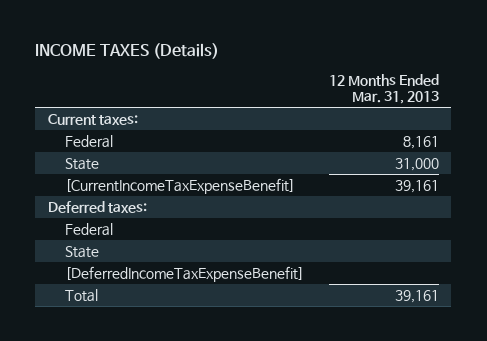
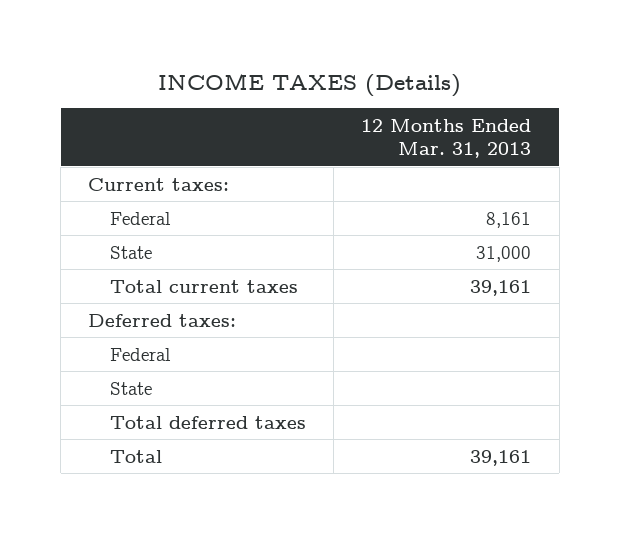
[65,177,296,194] [CurrentIncomeTaxExpenseBenefit] -> [109,279,298,293] Total current taxes
[65,265,305,282] [DeferredIncomeTaxExpenseBenefit] -> [109,415,306,429] Total deferred taxes

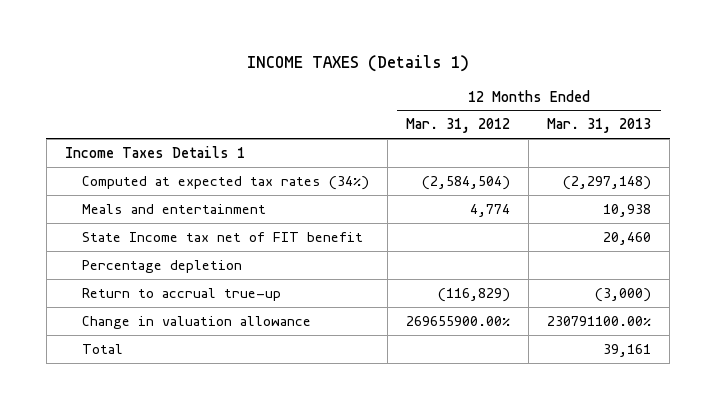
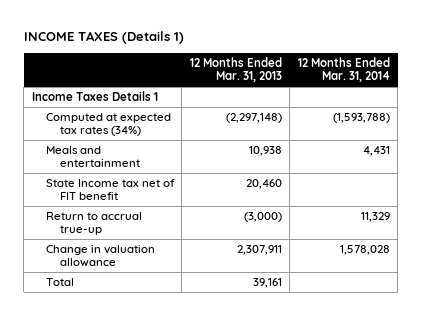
[406,118,511,134] Mar. 31, 2012 -> none
none -> [297,56,390,83] 12 Months Ended Mar. 31, 2014
[82,259,243,273] Percentage depletion -> none
[547,315,652,326] 230791100.00% -> [236,244,282,255] 2,307,911

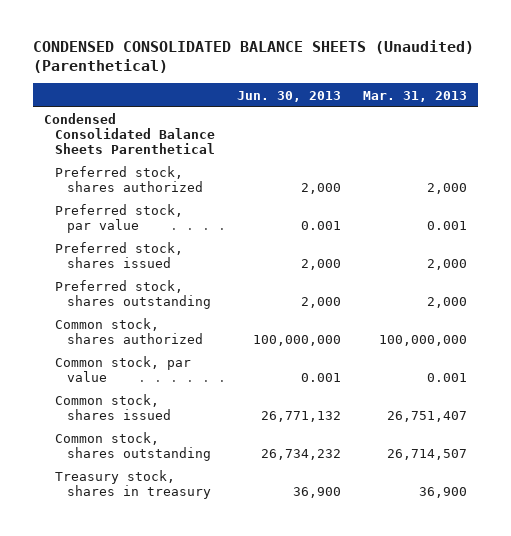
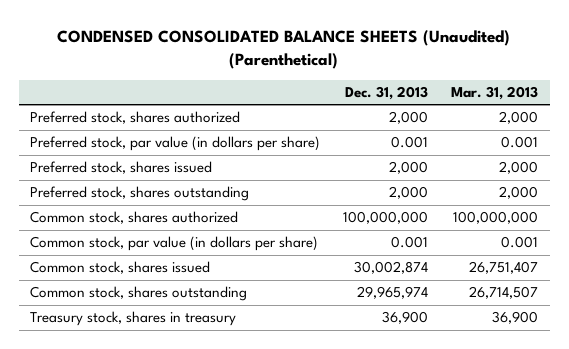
[237,90,342,102] Jun. 30, 2013 -> none
none -> [345,85,429,100] Dec. 31, 2013
[43,113,216,155] Condensed Consolidated Balance Sheets Parenthetical -> none
[55,204,184,234] Preferred stock, par value -> [30,136,321,152] Preferred stock, par value (in dollars per share)
[55,356,192,383] Common stock, par value -> [30,236,319,252] Common stock, par value (in dollars per share)

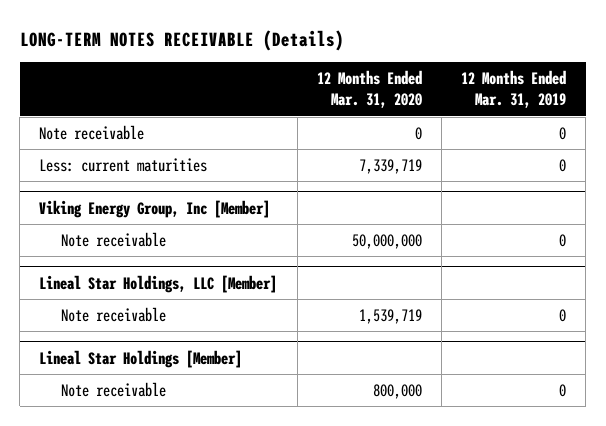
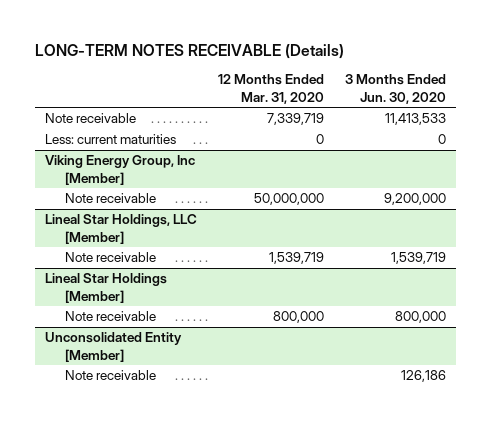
[461,70,567,109] 12 Months Ended Mar. 31, 2019 -> none
none -> [344,74,446,104] 3 Months Ended Jun. 30, 2020
[414,127,422,141] 0 -> [267,113,325,126] 7,339,719
[358,159,422,175] 7,339,719 -> [316,134,325,145] 0
none -> [45,332,183,362] Unconsolidated Entity [Member]
none -> [65,370,157,381] Note receivable

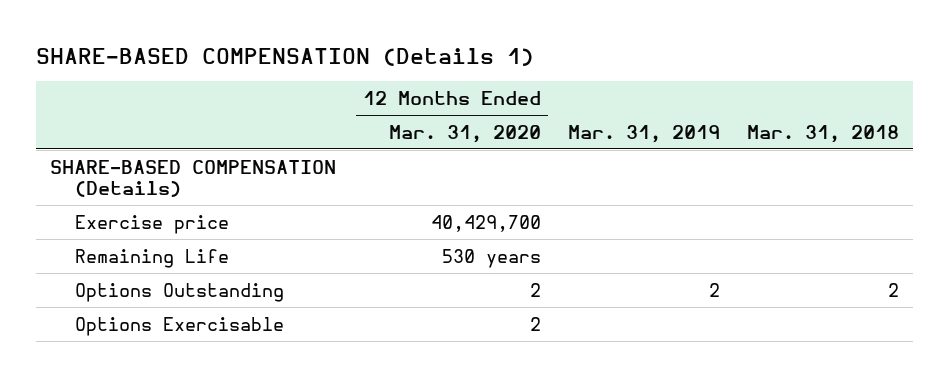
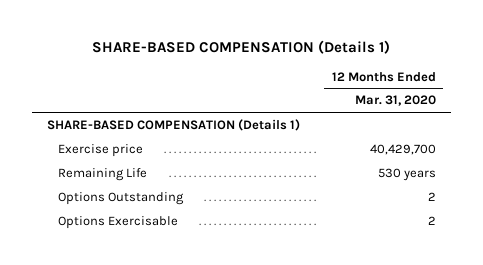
[567,124,720,143] Mar. 31, 2019 -> none
[746,124,899,143] Mar. 31, 2018 -> none
[49,159,336,198] SHARE-BASED COMPENSATION (Details) -> [47,118,301,131] SHARE-BASED COMPENSATION (Details 1)

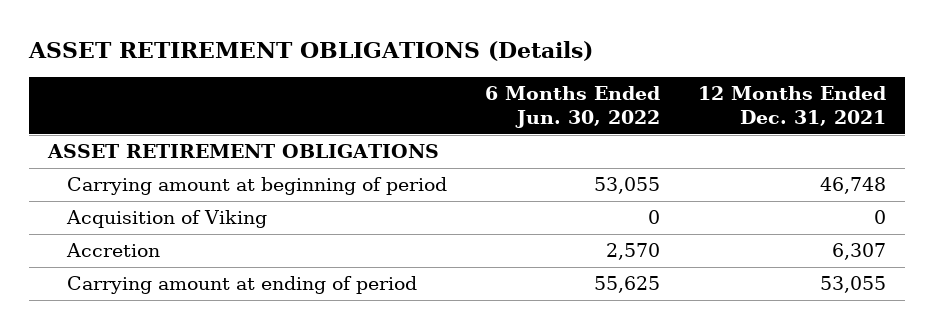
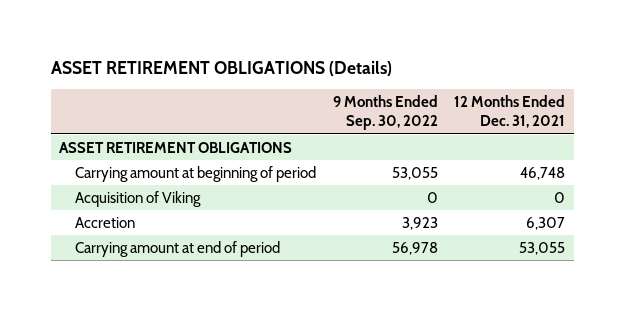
[485,86,661,129] 6 Months Ended Jun. 30, 2022 -> none
none -> [332,95,438,131] 9 Months Ended Sep. 30, 2022
[67,276,418,295] Carrying amount at ending of period -> [74,240,280,257] Carrying amount at end of period

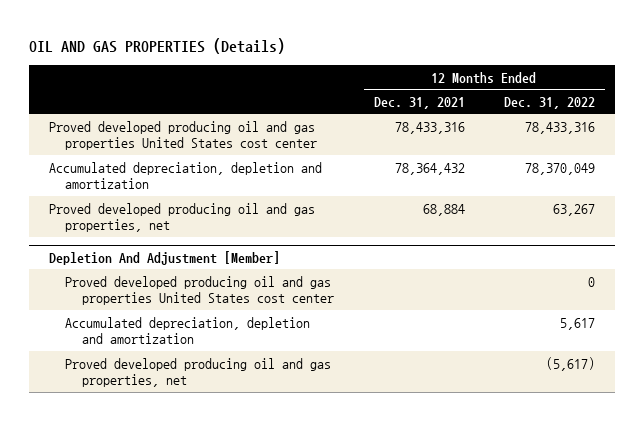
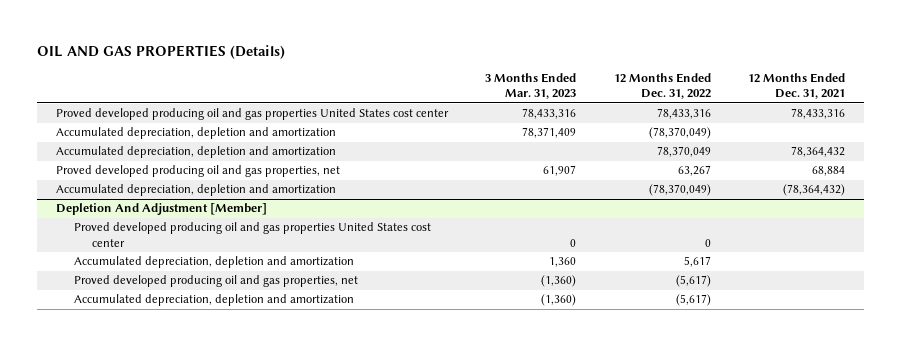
none -> [485,73,577,100] 3 Months Ended Mar. 31, 2023
none -> [55,127,336,140] Accumulated depreciation, depletion and amortization
none -> [55,184,336,197] Accumulated depreciation, depletion and amortization
none -> [73,294,354,307] Accumulated depreciation, depletion and amortization

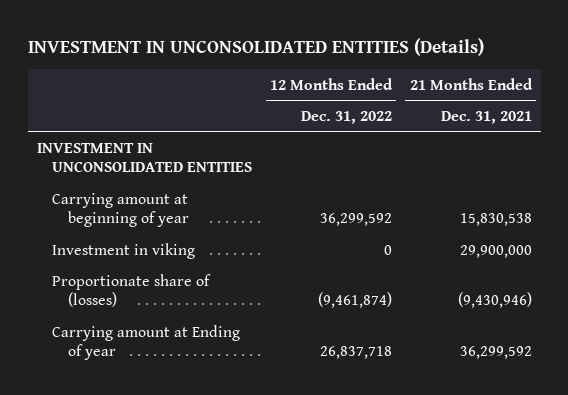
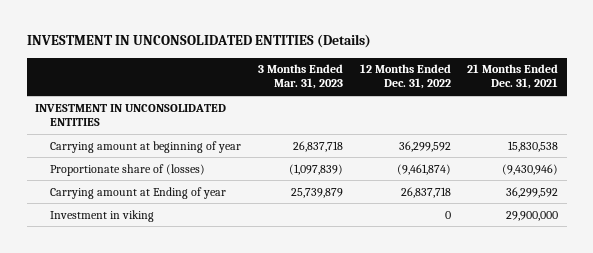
none -> [257,64,343,90] 3 Months Ended Mar. 31, 2023
[52,242,196,259] Investment in viking -> [49,209,154,222] Investment in viking

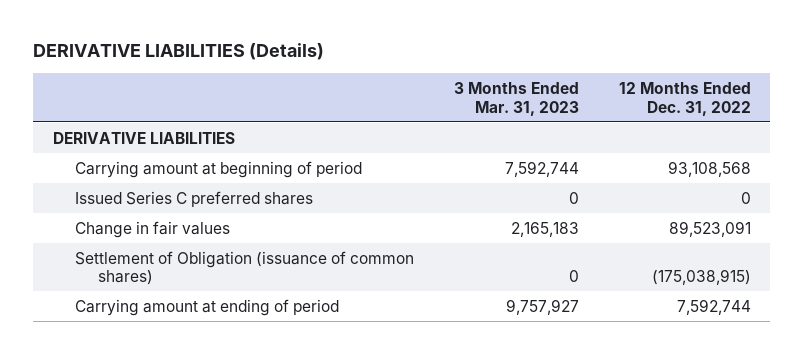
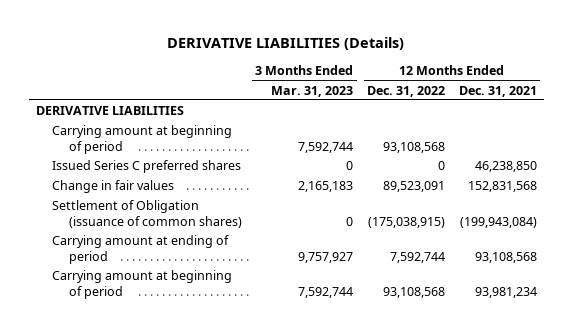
none -> [458,85,537,97] Dec. 31, 2021
none -> [52,270,233,299] Carrying amount at beginning of period

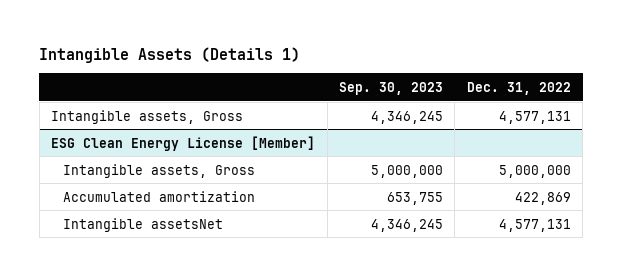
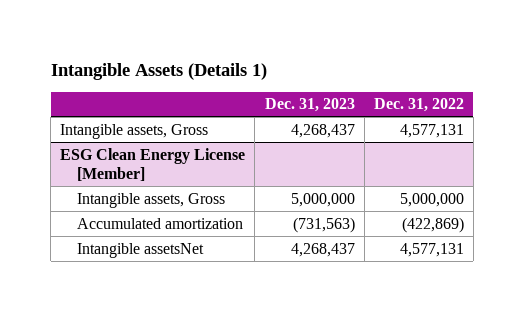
[339,81,444,95] Sep. 30, 2023 -> none
none -> [264,98,355,113] Dec. 31, 2023
[514,191,571,205] 422,869 -> [401,216,464,233] (422,869)

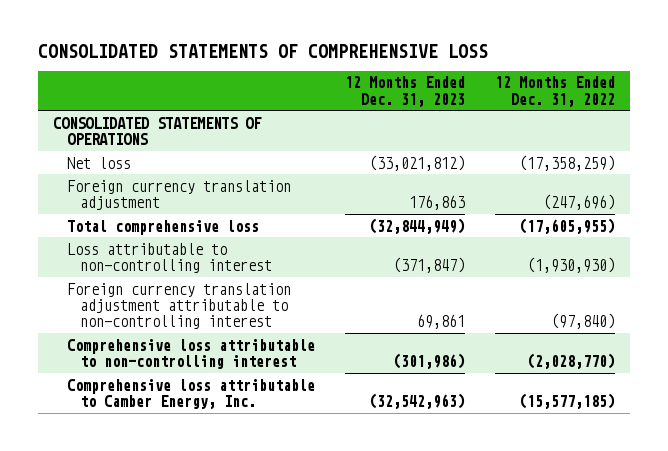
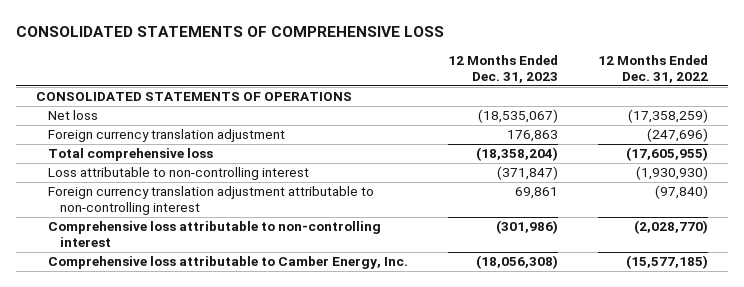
[368,154,465,171] (33,021,812) -> [478,109,559,124] (18,535,067)
[368,217,465,234] (32,844,949) -> [476,147,559,162] (18,358,204)
[368,392,465,409] (32,542,963) -> [476,255,559,270] (18,056,308)

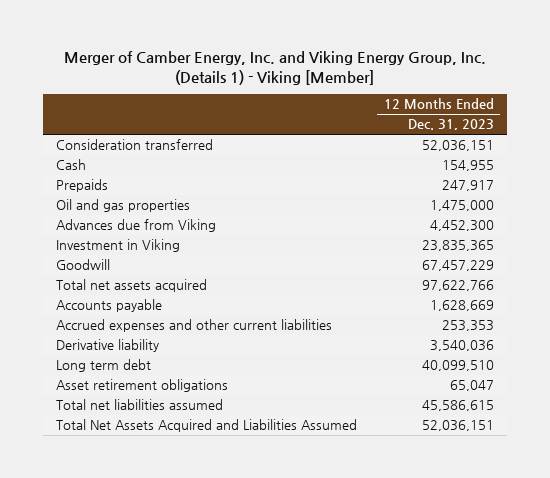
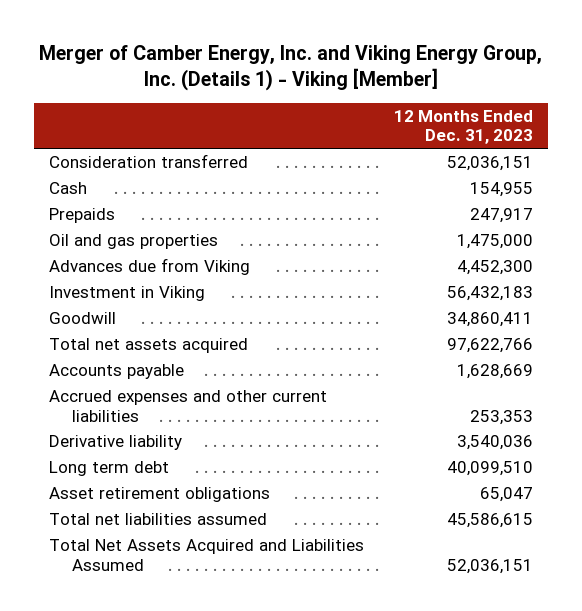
[421,240,494,252] 23,835,365 -> [446,285,533,301] 56,432,183
[421,260,494,272] 67,457,229 -> [446,311,533,327] 34,860,411

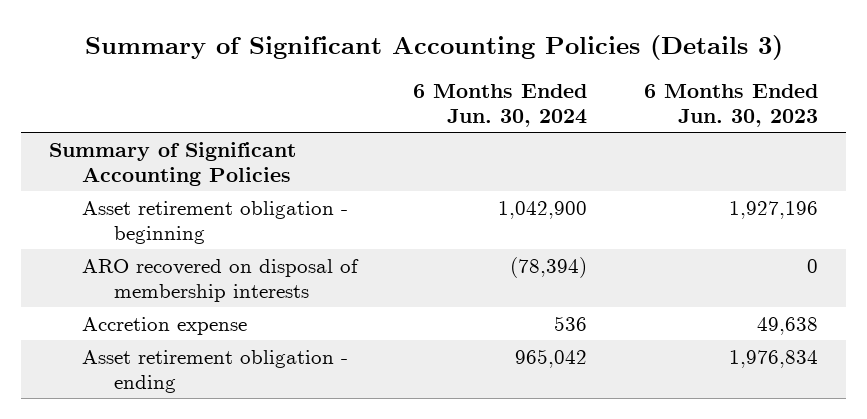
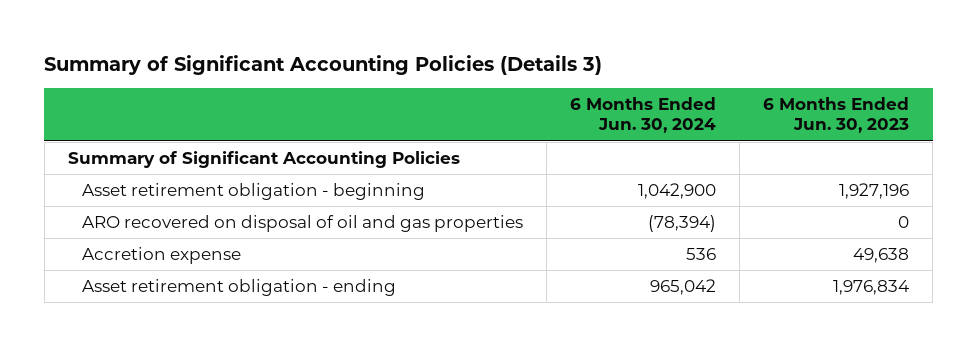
[81,258,359,302] ARO recovered on disposal of membership interests -> [82,215,524,233] ARO recovered on disposal of oil and gas properties

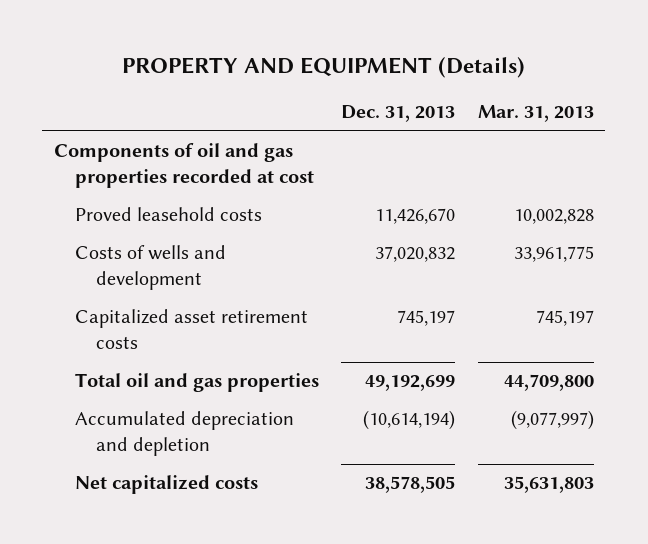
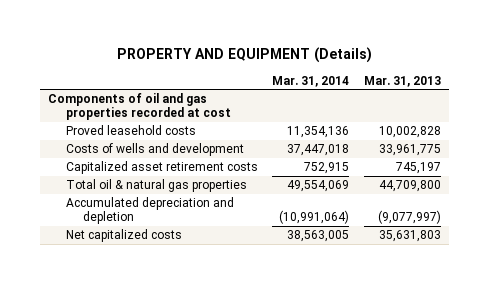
[341,105,456,123] Dec. 31, 2013 -> none
none -> [272,75,350,87] Mar. 31, 2014
[74,373,319,393] Total oil and gas properties -> [65,179,247,193] Total oil & natural gas properties

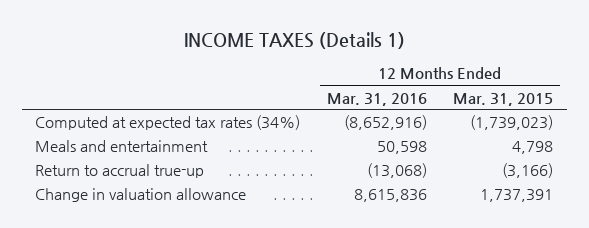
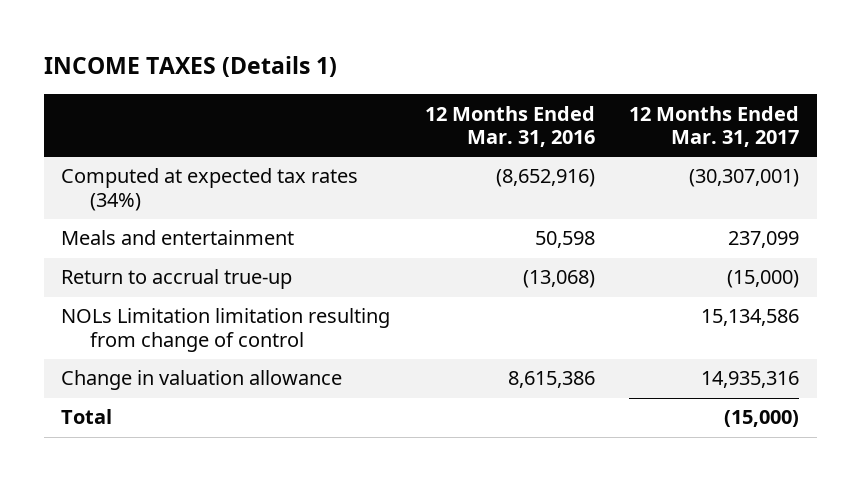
[453,92,554,106] Mar. 31, 2015 -> none
none -> [629,105,800,148] 12 Months Ended Mar. 31, 2017
none -> [60,308,390,352] NOLs Limitation limitation resulting from change of control
[353,189,427,203] 8,615,836 -> [507,371,595,389] 8,615,386
none -> [60,409,112,425] Total

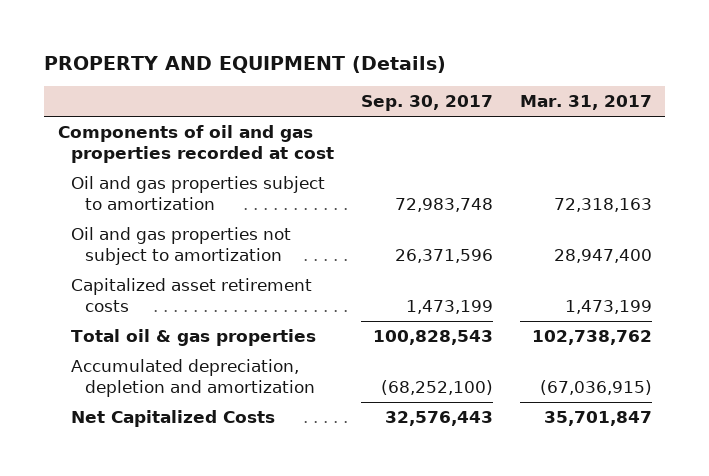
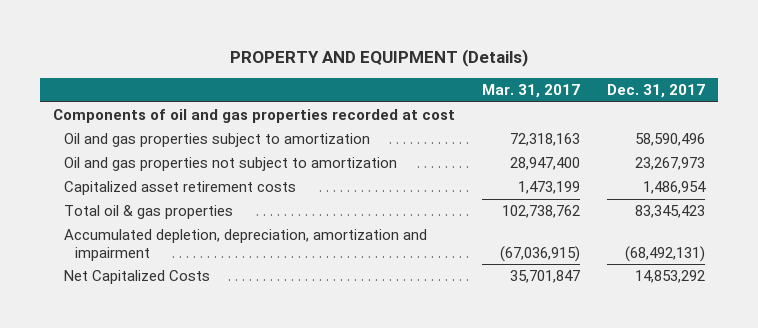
[361,95,494,112] Sep. 30, 2017 -> none
none -> [606,84,705,99] Dec. 31, 2017
[71,359,316,397] Accumulated depreciation, depletion and amortization -> [64,229,428,261] Accumulated depletion, depreciation, amortization and impairment

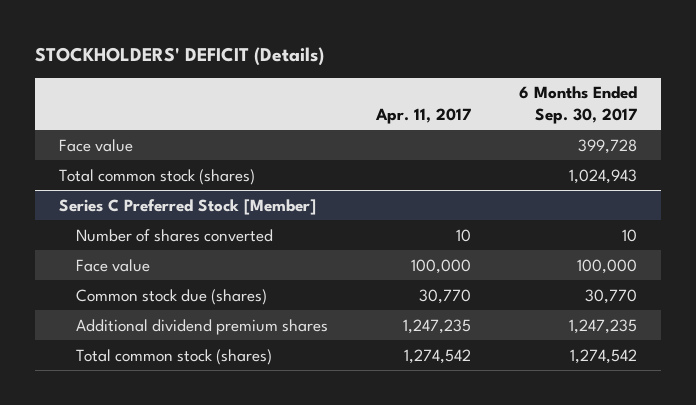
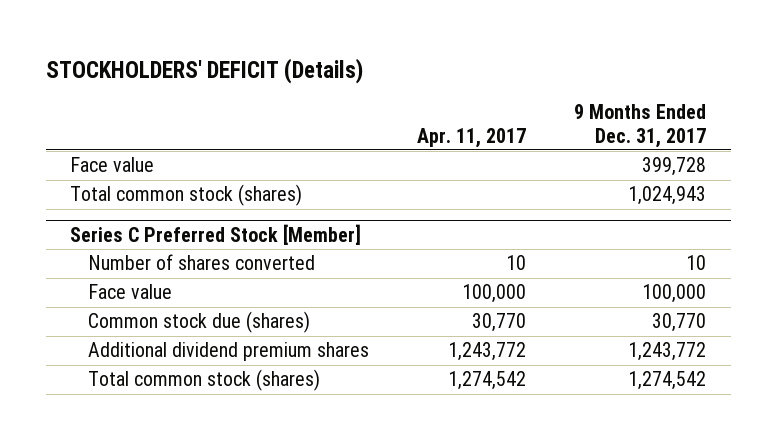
[519,86,638,124] 6 Months Ended Sep. 30, 2017 -> none
none -> [574,104,707,148] 9 Months Ended Dec. 31, 2017
[403,318,472,334] 1,247,235 -> [447,342,526,362] 1,243,772

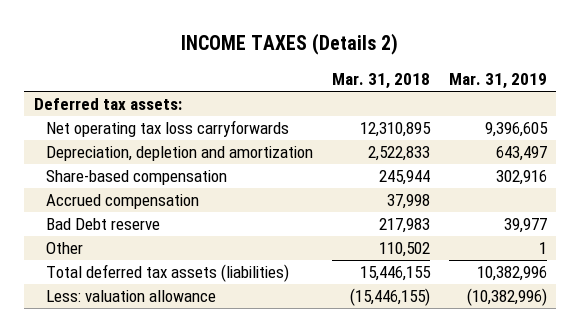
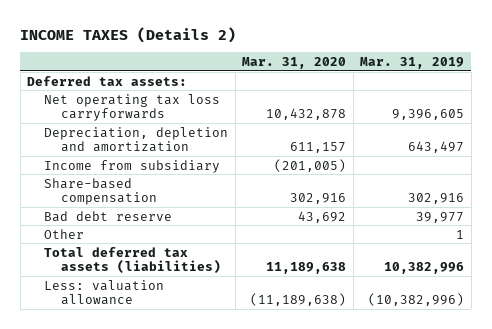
[332,73,431,90] Mar. 31, 2018 -> none
none -> [242,56,347,69] Mar. 31, 2020
none -> [43,159,220,173] Income from subsidiary
[46,194,200,210] Accrued compensation -> none
[46,218,161,231] Bad Debt reserve -> [43,210,172,222] Bad debt reserve

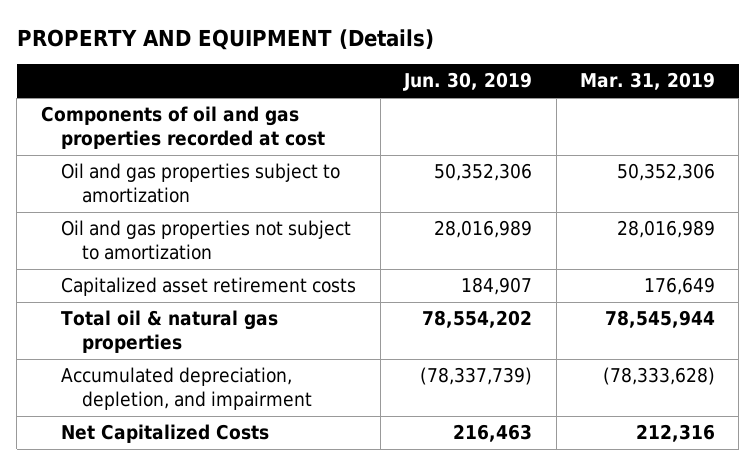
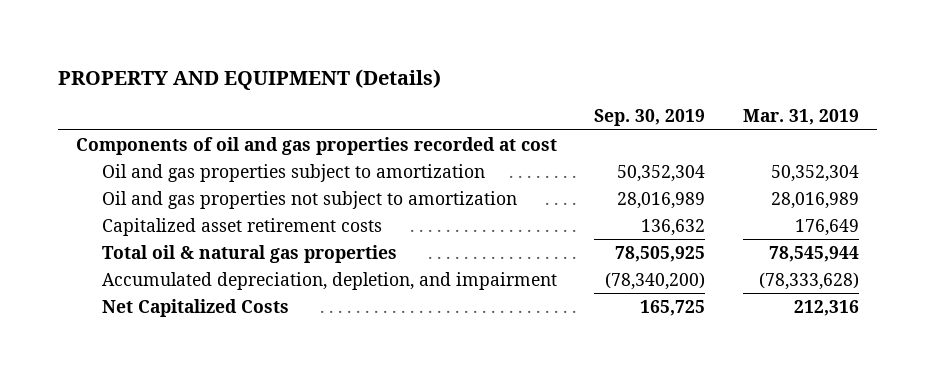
[403,72,533,92] Jun. 30, 2019 -> none
none -> [594,109,706,127] Sep. 30, 2019
[616,163,715,182] 50,352,306 -> [770,164,859,182] 50,352,304

